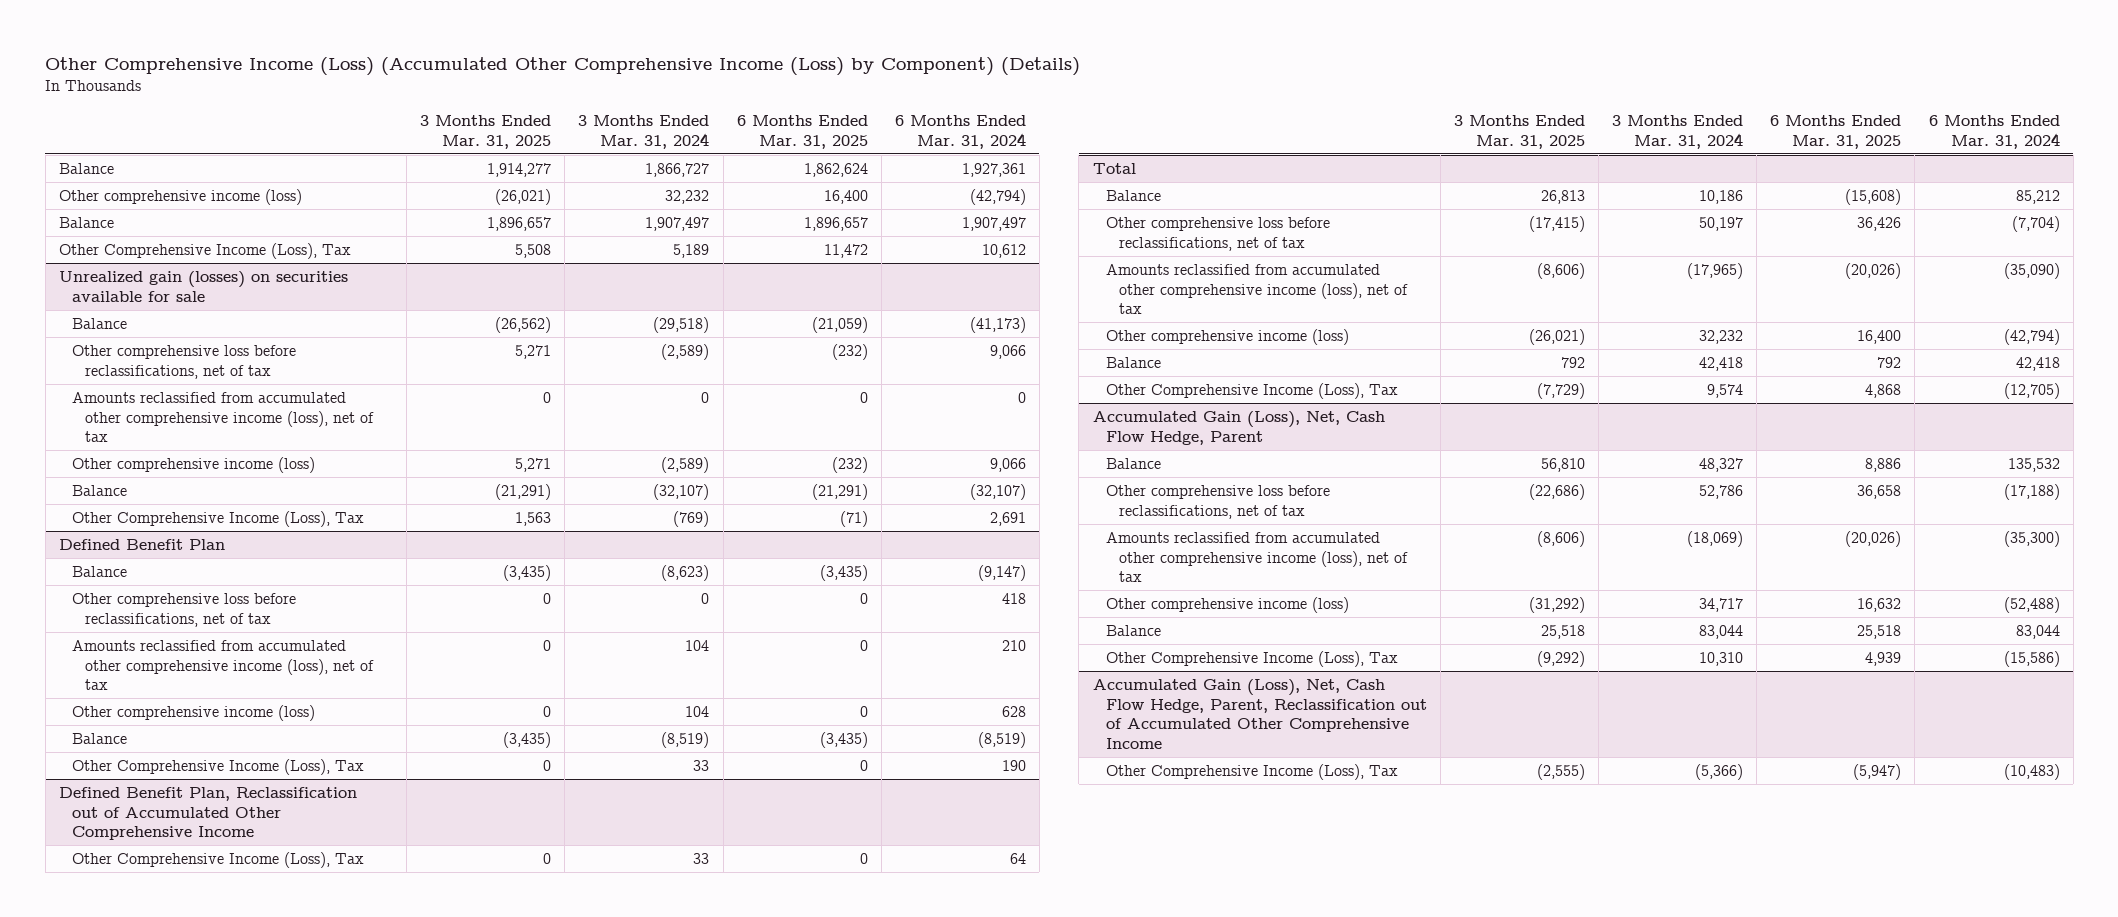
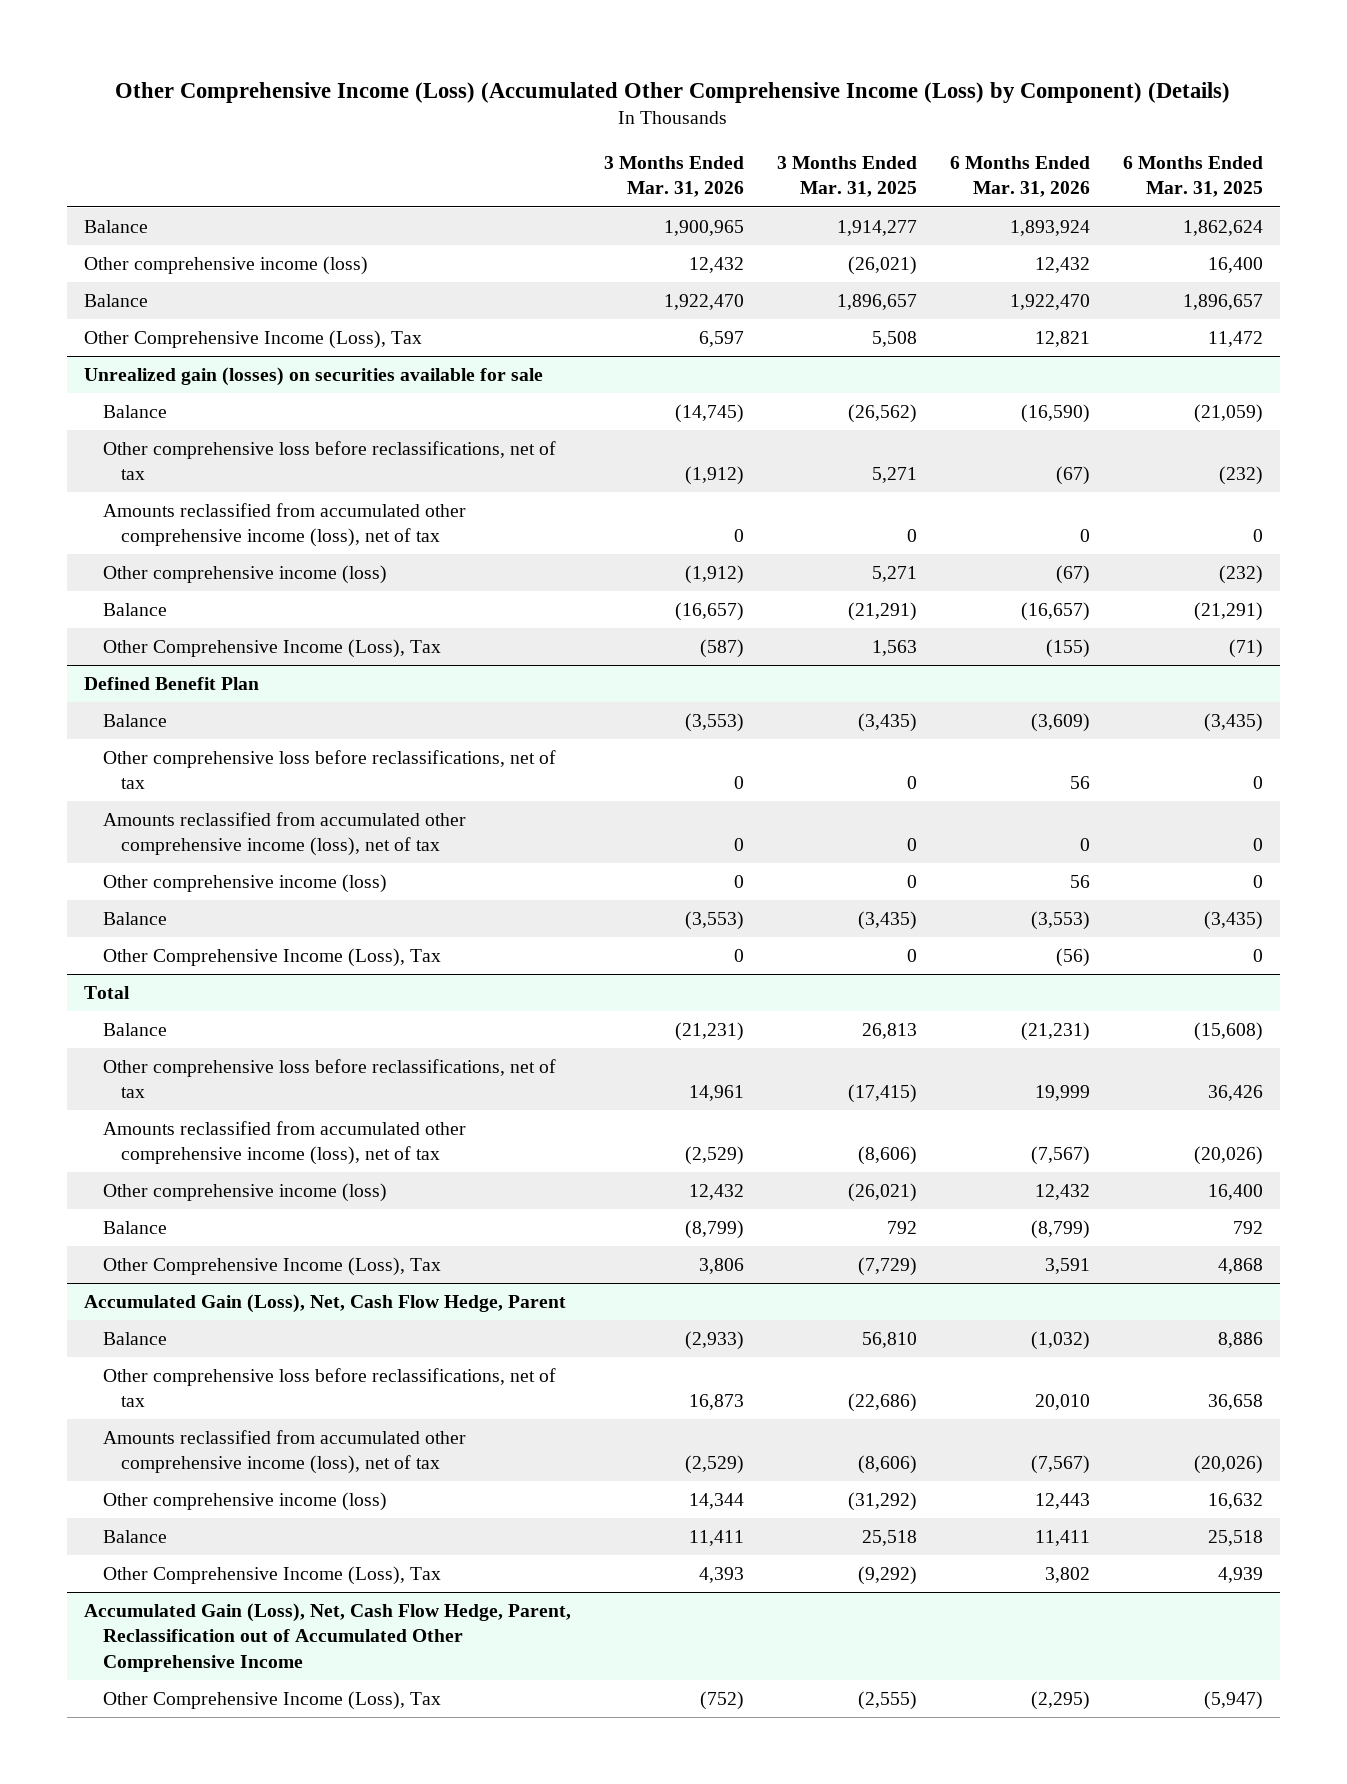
[578,114,710,149] 3 Months Ended Mar. 31, 2024 -> none
[894,114,1026,149] 6 Months Ended Mar. 31, 2024 -> none
none -> [603,155,744,198] 3 Months Ended Mar. 31, 2026
none -> [950,155,1091,198] 6 Months Ended Mar. 31, 2026
[58,786,357,841] Defined Benefit Plan, Reclassification out of Accumulated Other Comprehensive Income -> none
[72,851,365,868] Other Comprehensive Income (Loss), Tax -> none

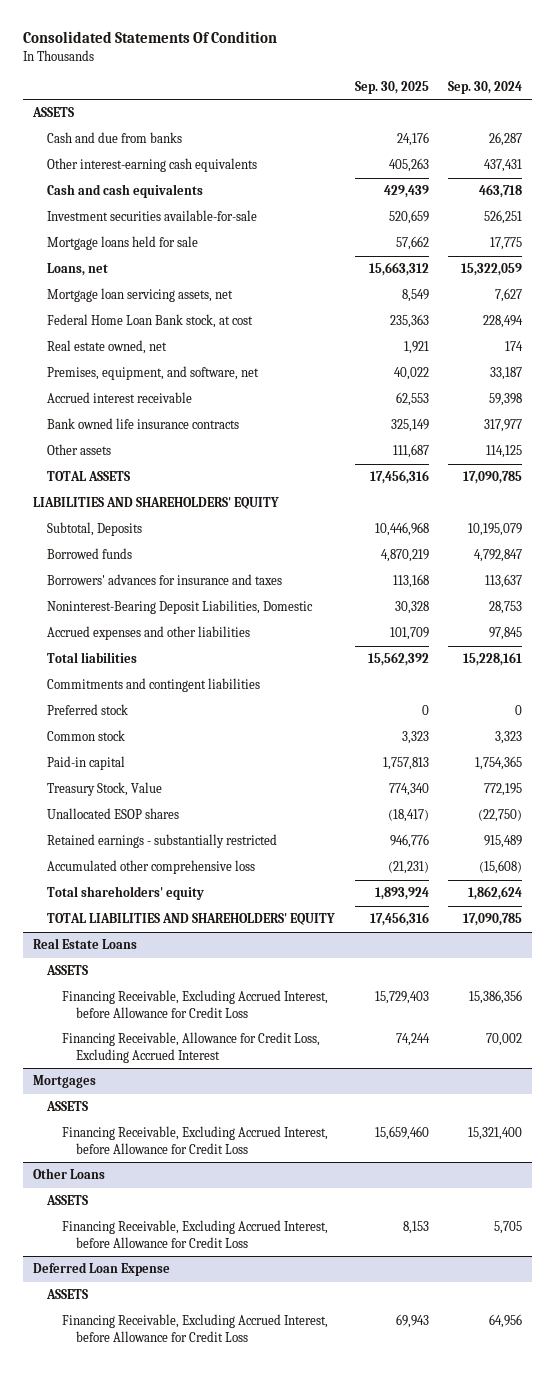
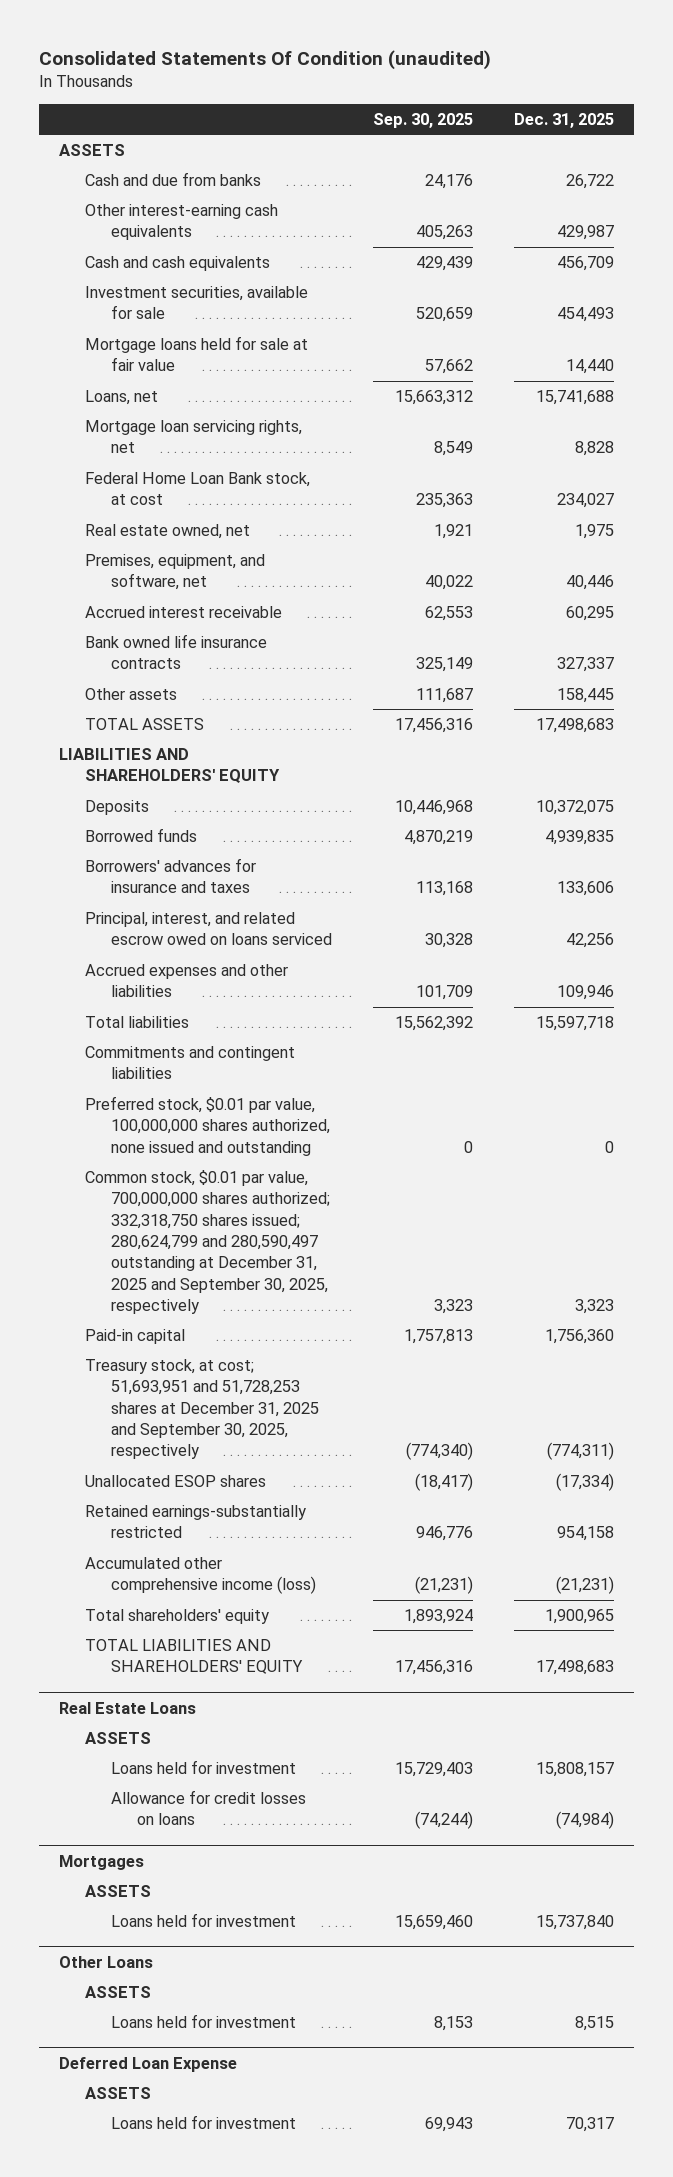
[22,31,277,44] Consolidated Statements Of Condition -> [38,49,491,70] Consolidated Statements Of Condition (unaudited)
[448,80,523,94] Sep. 30, 2024 -> none
none -> [513,112,614,128] Dec. 31, 2025
[47,210,258,222] Investment securities available-for-sale -> [85,286,309,320] Investment securities, available for sale
[47,236,199,251] Mortgage loans held for sale -> [85,336,309,372] Mortgage loans held for sale at fair value
[47,288,234,303] Mortgage loan servicing assets, net -> [85,420,303,454] Mortgage loan servicing rights, net
[47,522,143,537] Subtotal, Deposits -> [85,800,150,816] Deposits
[47,600,314,615] Noninterest-Bearing Deposit Liabilities, Domestic -> [85,912,332,946] Principal, interest, and related escrow owed on loans serviced
[47,704,129,716] Preferred stock -> [85,1096,330,1156] Preferred stock, $0.01 par value, 100,000,000 shares authorized, none issued and outstanding
[47,730,126,742] Common stock -> [85,1170,330,1314] Common stock, $0.01 par value, 700,000,000 shares authorized; 332,318,750 shares issued; 280,624,799 and 280,590,497 outstanding at December 31, 2025 and September 30, 2025, respectively
[47,782,163,797] Treasury Stock, Value -> none
none -> [85,1359,319,1460] Treasury stock, at cost; 51,693,951 and 51,728,253 shares at December 31, 2025 and September 30, 2025, respectively
[47,834,278,849] Retained earnings - substantially restricted -> [85,1505,307,1539] Retained earnings-substantially restricted
[47,860,256,875] Accumulated other comprehensive loss -> [85,1557,316,1595] Accumulated other comprehensive income (loss)
[61,990,328,1018] Financing Receivable, Excluding Accrued Interest, before Allowance for Credit Loss -> [110,1760,296,1775] Loans held for investment
[61,1032,320,1063] Financing Receivable, Allowance for Credit Loss, Excluding Accrued Interest -> [110,1790,306,1826] Allowance for credit losses on loans
[395,1033,430,1047] 74,244 -> [414,1811,473,1830] (74,244)
[61,1126,328,1154] Financing Receivable, Excluding Accrued Interest, before Allowance for Credit Loss -> [110,1913,296,1928] Loans held for investment
[61,1220,328,1248] Financing Receivable, Excluding Accrued Interest, before Allowance for Credit Loss -> [110,2014,296,2029] Loans held for investment
[61,1314,328,1342] Financing Receivable, Excluding Accrued Interest, before Allowance for Credit Loss -> [110,2115,296,2130] Loans held for investment

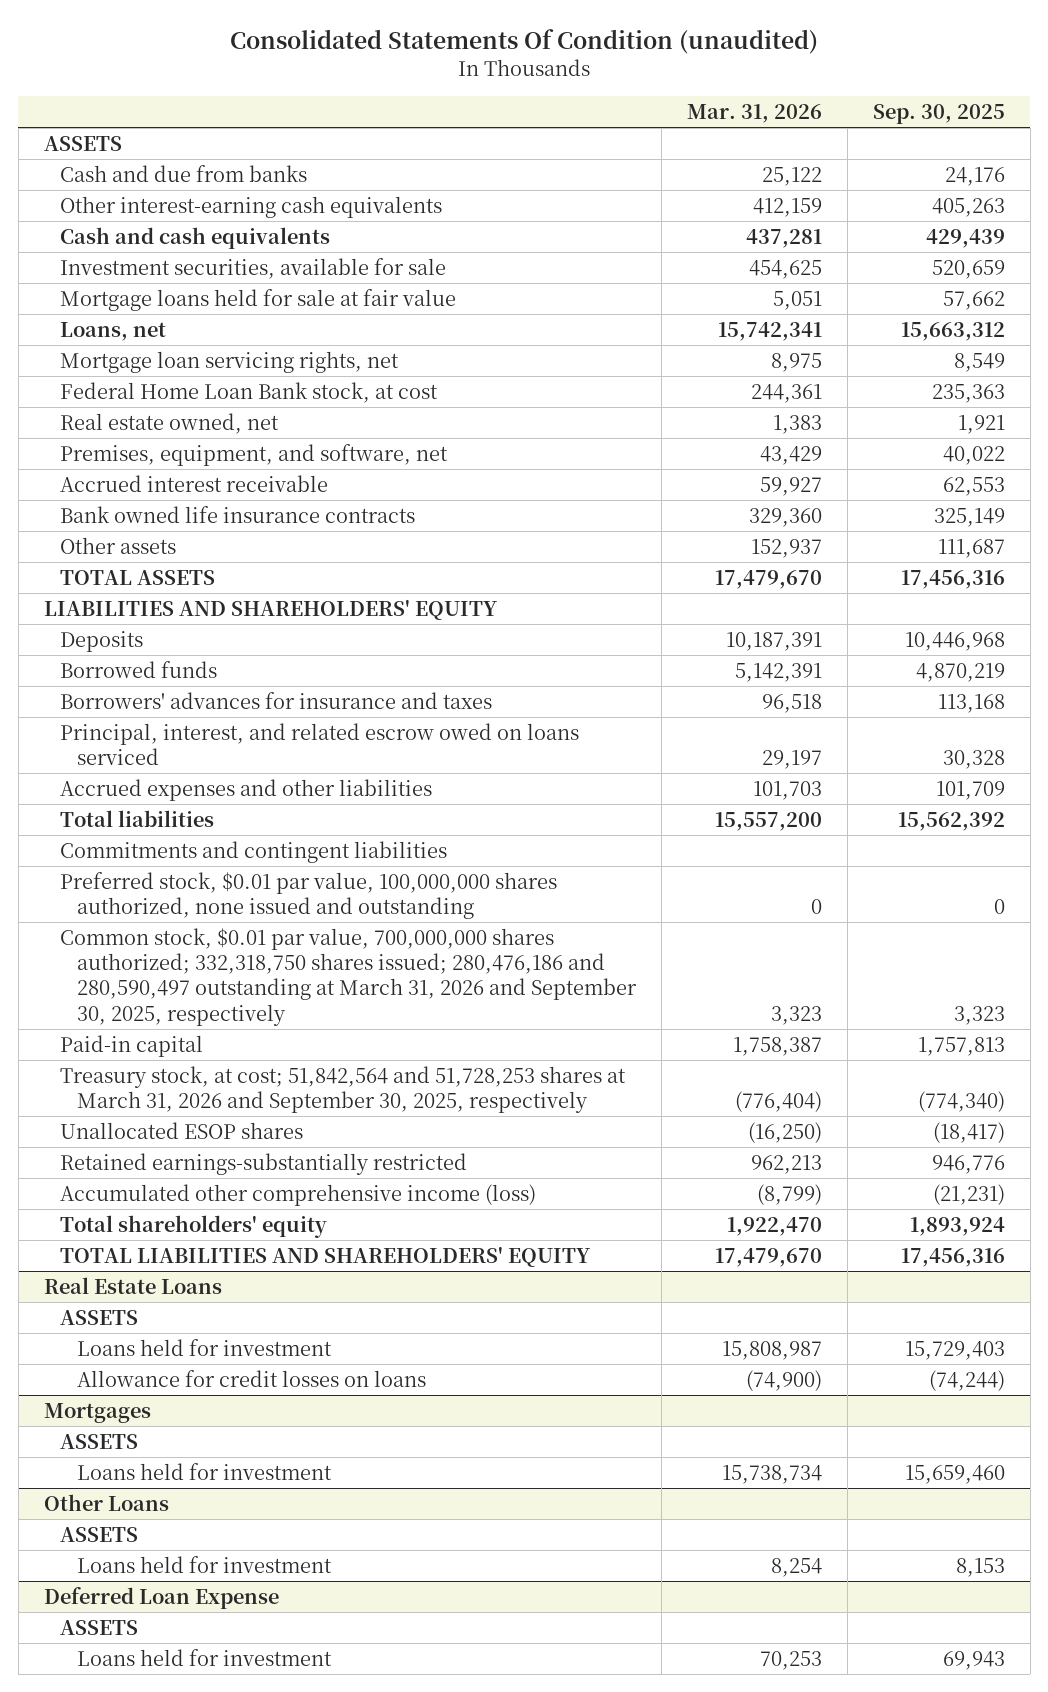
[513,112,614,128] Dec. 31, 2025 -> none
none -> [687,103,823,123] Mar. 31, 2026
[85,1170,330,1314] Common stock, $0.01 par value, 700,000,000 shares authorized; 332,318,750 shares issued; 280,624,799 and 280,590,497 outstanding at December 31, 2025 and September 30, 2025, respectively -> [60,927,638,1026] Common stock, $0.01 par value, 700,000,000 shares authorized; 332,318,750 shares issued; 280,476,186 and 280,590,497 outstanding at March 31, 2026 and September 30, 2025, respectively
[85,1359,319,1460] Treasury stock, at cost; 51,693,951 and 51,728,253 shares at December 31, 2025 and September 30, 2025, respectively -> [60,1065,627,1114] Treasury stock, at cost; 51,842,564 and 51,728,253 shares at March 31, 2026 and September 30, 2025, respectively

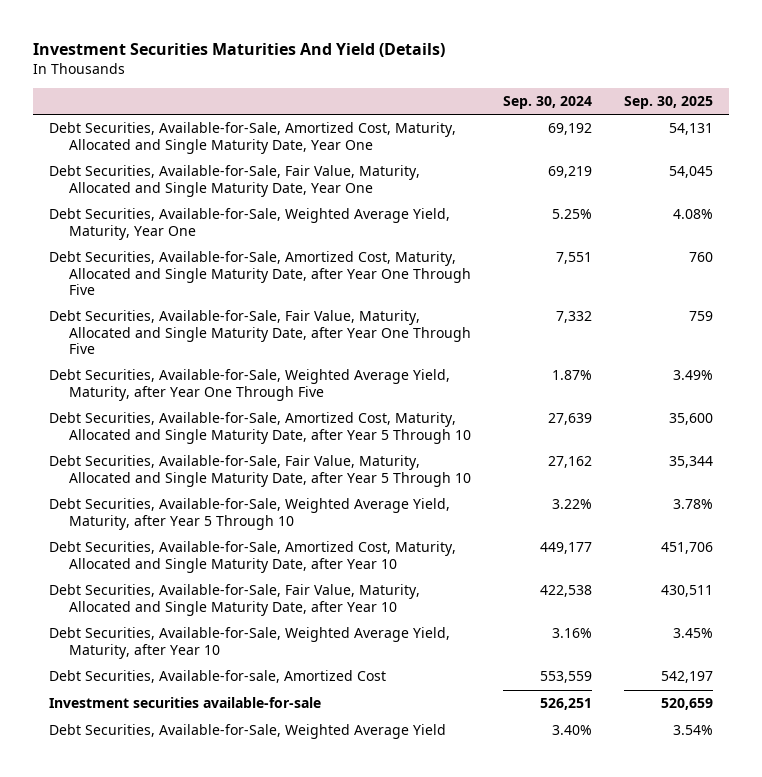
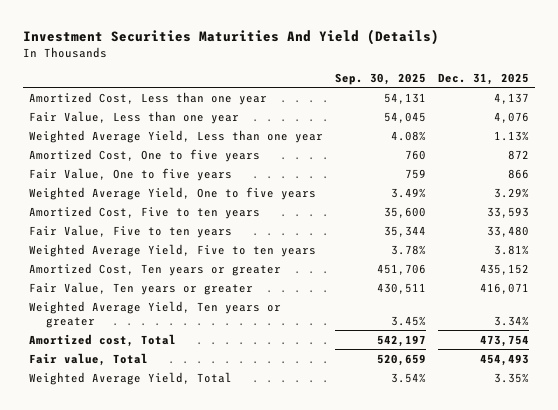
[502,95,592,109] Sep. 30, 2024 -> none
none -> [437,73,529,86] Dec. 31, 2025
[48,122,456,154] Debt Securities, Available-for-Sale, Amortized Cost, Maturity, Allocated and Single Maturity Date, Year One -> [28,91,267,105] Amortized Cost, Less than one year
[48,165,420,197] Debt Securities, Available-for-Sale, Fair Value, Maturity, Allocated and Single Maturity Date, Year One -> [28,110,239,124] Fair Value, Less than one year
[48,208,450,240] Debt Securities, Available-for-Sale, Weighted Average Yield, Maturity, Year One -> [28,129,323,143] Weighted Average Yield, Less than one year
[48,251,472,295] Debt Securities, Available-for-Sale, Amortized Cost, Maturity, Allocated and Single Maturity Date, after Year One Through Five -> [28,148,260,162] Amortized Cost, One to five years
[48,310,472,354] Debt Securities, Available-for-Sale, Fair Value, Maturity, Allocated and Single Maturity Date, after Year One Through Five -> [28,167,232,181] Fair Value, One to five years
[48,369,450,401] Debt Securities, Available-for-Sale, Weighted Average Yield, Maturity, after Year One Through Five -> [28,186,316,200] Weighted Average Yield, One to five years
[48,412,472,444] Debt Securities, Available-for-Sale, Amortized Cost, Maturity, Allocated and Single Maturity Date, after Year 5 Through 10 -> [28,205,260,219] Amortized Cost, Five to ten years
[48,455,472,487] Debt Securities, Available-for-Sale, Fair Value, Maturity, Allocated and Single Maturity Date, after Year 5 Through 10 -> [28,224,232,238] Fair Value, Five to ten years
[48,498,450,530] Debt Securities, Available-for-Sale, Weighted Average Yield, Maturity, after Year 5 Through 10 -> [28,243,316,257] Weighted Average Yield, Five to ten years
[48,541,456,573] Debt Securities, Available-for-Sale, Amortized Cost, Maturity, Allocated and Single Maturity Date, after Year 10 -> [28,262,281,276] Amortized Cost, Ten years or greater
[48,584,420,616] Debt Securities, Available-for-Sale, Fair Value, Maturity, Allocated and Single Maturity Date, after Year 10 -> [28,281,253,295] Fair Value, Ten years or greater
[48,627,450,659] Debt Securities, Available-for-Sale, Weighted Average Yield, Maturity, after Year 10 -> [28,300,281,328] Weighted Average Yield, Ten years or greater
[48,670,386,684] Debt Securities, Available-for-sale, Amortized Cost -> [28,333,176,347] Amortized cost, Total
[48,697,321,709] Investment securities available-for-sale -> [28,352,148,366] Fair value, Total
[48,724,446,740] Debt Securities, Available-for-Sale, Weighted Average Yield -> [28,371,232,385] Weighted Average Yield, Total

